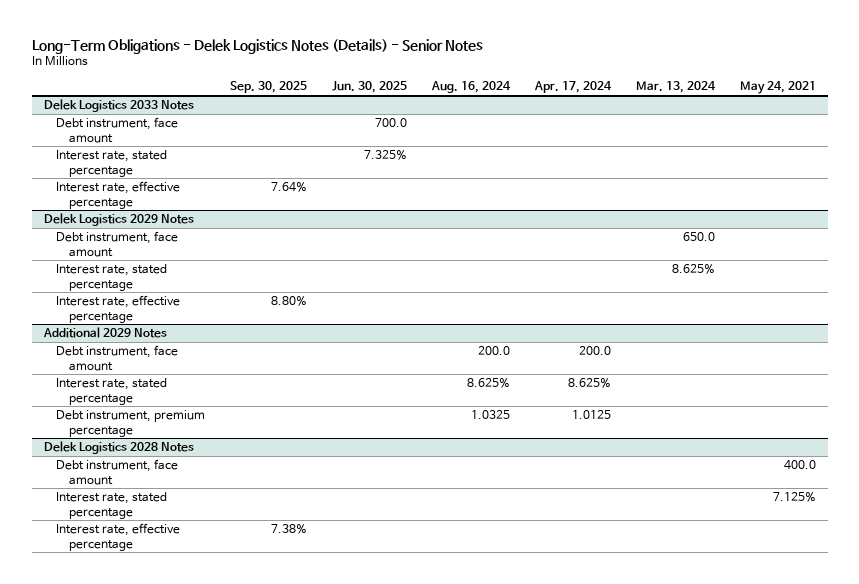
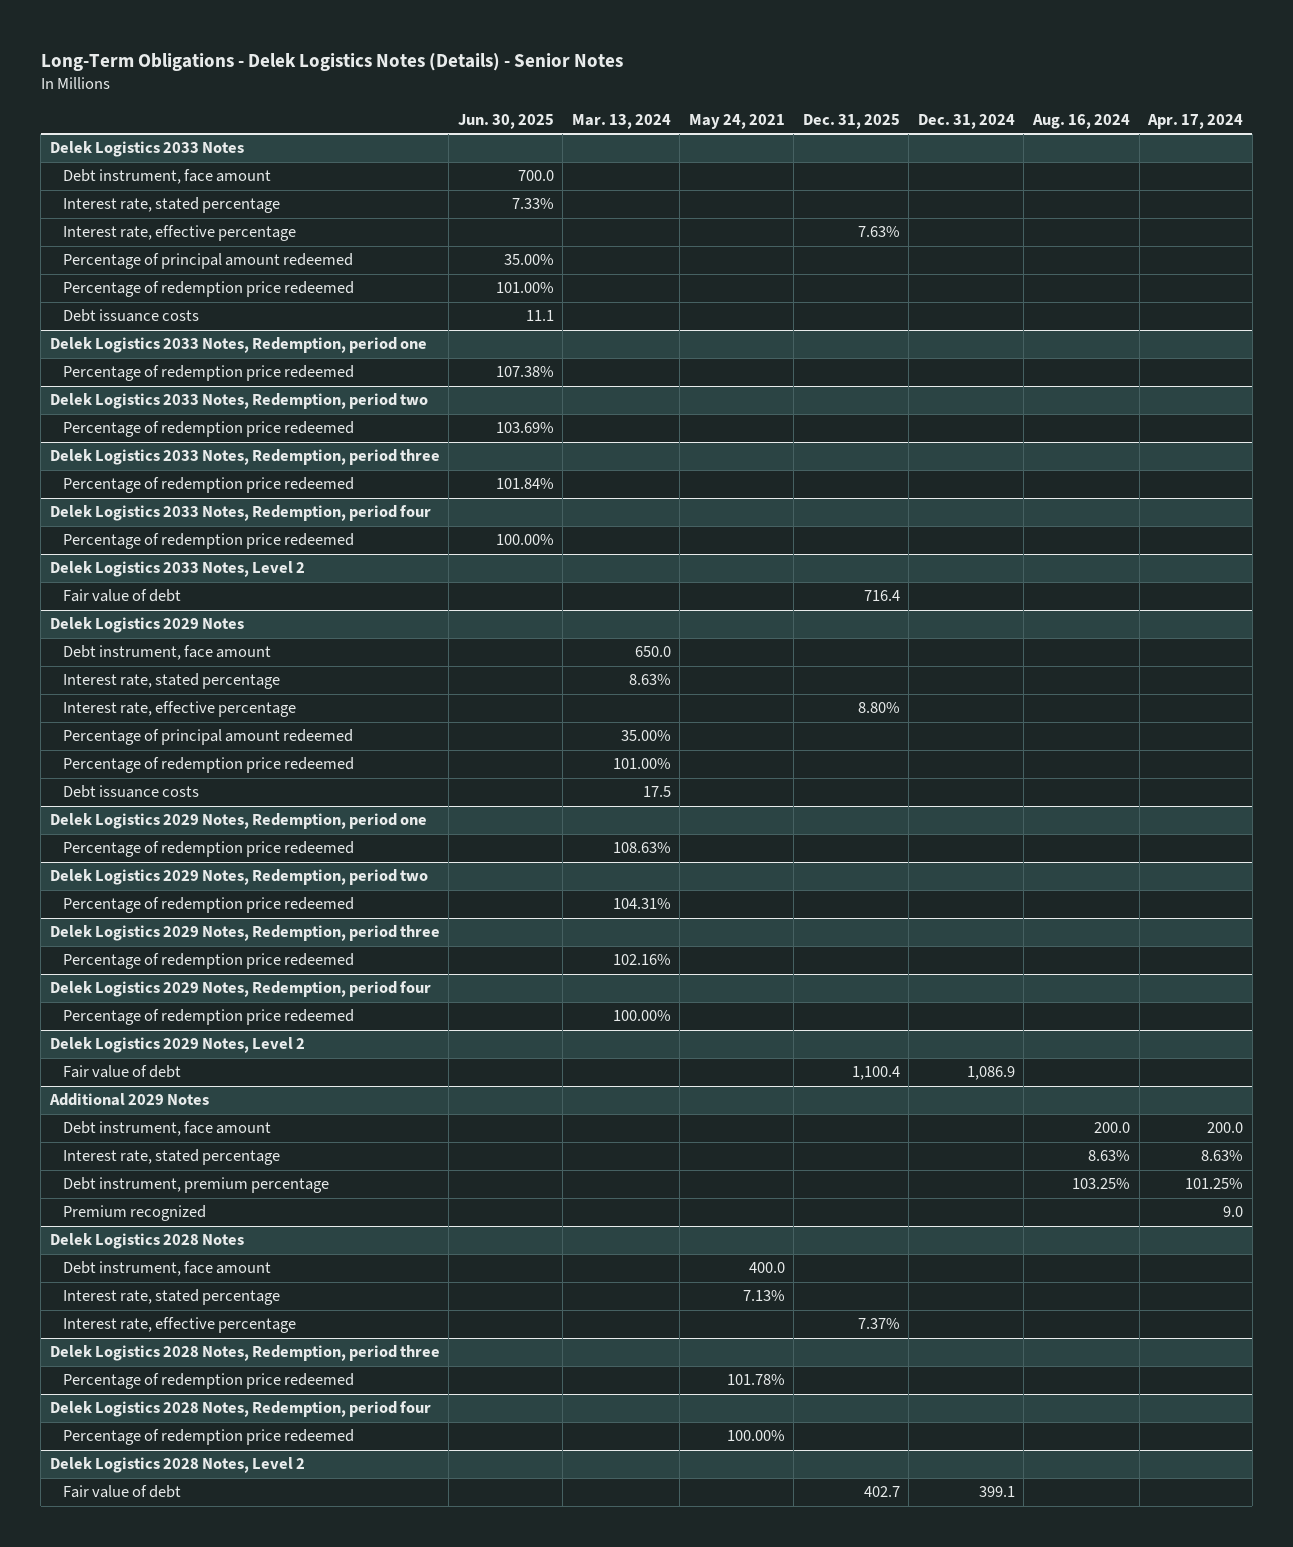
[230,81,308,94] Sep. 30, 2025 -> none
none -> [802,114,900,130] Dec. 31, 2025
none -> [917,114,1015,130] Dec. 31, 2024
[364,150,408,161] 7.325% -> [511,198,554,210] 7.33%
none -> [62,253,353,270] Percentage of principal amount redeemed
none -> [62,281,354,298] Percentage of redemption price redeemed
none -> [62,309,199,323] Debt issuance costs
none -> [49,337,427,354] Delek Logistics 2033 Notes, Redemption, period one
none -> [62,365,354,382] Percentage of redemption price redeemed
none -> [49,393,428,410] Delek Logistics 2033 Notes, Redemption, period two
none -> [62,421,354,438] Percentage of redemption price redeemed
none -> [49,449,440,466] Delek Logistics 2033 Notes, Redemption, period three
none -> [62,477,354,494] Percentage of redemption price redeemed
none -> [49,505,431,522] Delek Logistics 2033 Notes, Redemption, period four
none -> [62,533,354,550] Percentage of redemption price redeemed
none -> [49,561,305,578] Delek Logistics 2033 Notes, Level 2
none -> [62,589,181,603] Fair value of debt
[671,264,715,275] 8.625% -> [628,674,671,686] 8.63%
none -> [62,729,353,746] Percentage of principal amount redeemed
none -> [62,757,354,774] Percentage of redemption price redeemed
none -> [62,785,199,799] Debt issuance costs
none -> [49,813,427,830] Delek Logistics 2029 Notes, Redemption, period one
none -> [62,841,354,858] Percentage of redemption price redeemed
none -> [49,869,428,886] Delek Logistics 2029 Notes, Redemption, period two
none -> [62,897,354,914] Percentage of redemption price redeemed
none -> [49,925,440,942] Delek Logistics 2029 Notes, Redemption, period three
none -> [62,953,354,970] Percentage of redemption price redeemed
none -> [49,981,431,998] Delek Logistics 2029 Notes, Redemption, period four
none -> [62,1009,354,1026] Percentage of redemption price redeemed
none -> [49,1037,305,1054] Delek Logistics 2029 Notes, Level 2
none -> [62,1065,181,1079] Fair value of debt
[466,378,510,389] 8.625% -> [1087,1150,1130,1162] 8.63%
[567,378,611,389] 8.625% -> [1201,1150,1244,1162] 8.63%
[470,410,510,420] 1.0325 -> [1071,1178,1130,1190] 103.25%
[571,410,611,420] 1.0125 -> [1185,1178,1244,1190] 101.25%
none -> [62,1205,206,1222] Premium recognized
[772,492,816,503] 7.125% -> [742,1290,785,1302] 7.13%
none -> [49,1345,440,1362] Delek Logistics 2028 Notes, Redemption, period three
none -> [62,1373,354,1390] Percentage of redemption price redeemed
none -> [49,1401,431,1418] Delek Logistics 2028 Notes, Redemption, period four
none -> [62,1429,354,1446] Percentage of redemption price redeemed
none -> [49,1457,305,1474] Delek Logistics 2028 Notes, Level 2
none -> [62,1485,181,1499] Fair value of debt

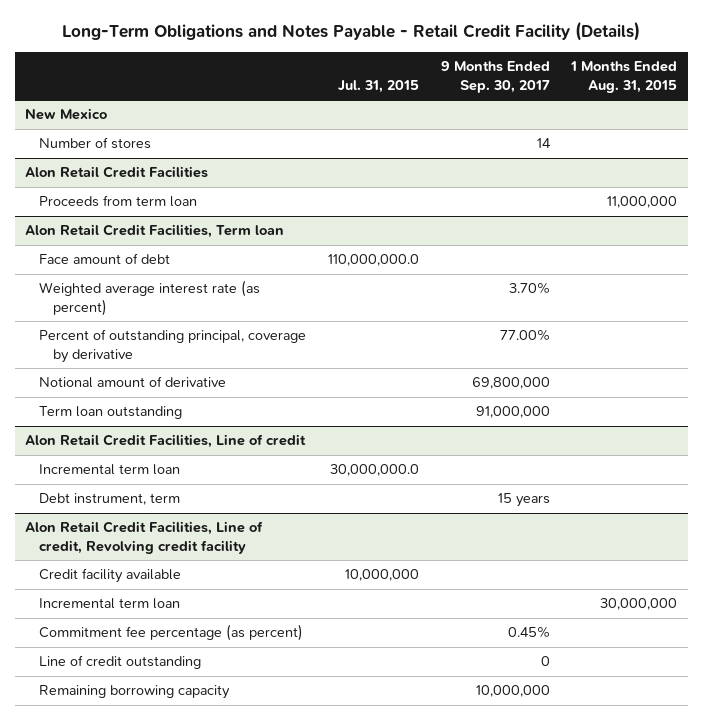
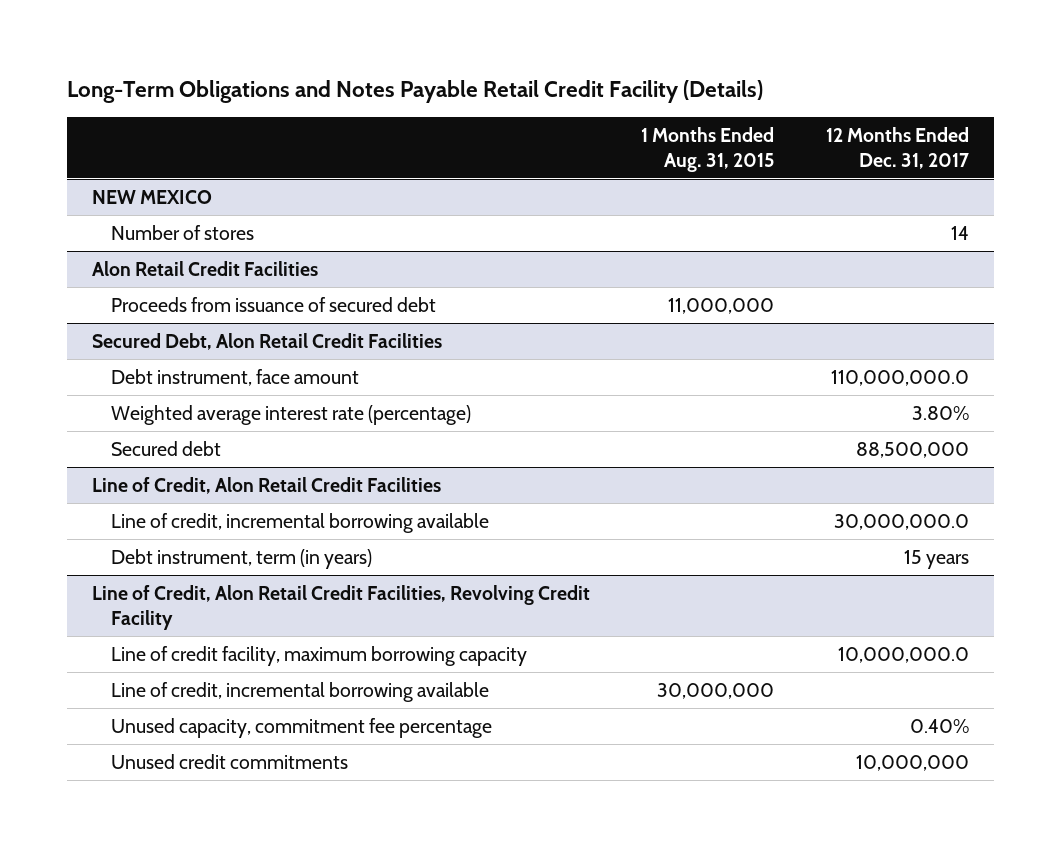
[62,21,641,42] Long-Term Obligations and Notes Payable - Retail Credit Facility (Details) -> [66,80,763,104] Long-Term Obligations and Notes Payable Retail Credit Facility (Details)
[337,79,419,93] Jul. 31, 2015 -> none
[440,61,550,93] 9 Months Ended Sep. 30, 2017 -> none
none -> [825,126,969,170] 12 Months Ended Dec. 31, 2017
[25,108,108,121] New Mexico -> [92,189,213,204] NEW MEXICO
[39,329,307,363] Percent of outstanding principal, coverage by derivative -> none
[39,376,227,389] Notional amount of derivative -> none
[39,655,202,670] Line of credit outstanding -> none
[39,195,198,208] Proceeds from term loan -> [111,296,437,312] Proceeds from issuance of secured debt
[25,224,285,239] Alon Retail Credit Facilities, Term loan -> [92,332,443,350] Secured Debt, Alon Retail Credit Facilities
[39,253,171,265] Face amount of debt -> [111,368,360,386] Debt instrument, face amount
[39,280,261,316] Weighted average interest rate (as percent) -> [111,404,472,425] Weighted average interest rate (percentage)
[39,406,183,420] Term loan outstanding -> [111,440,222,456] Secured debt
[25,434,307,449] Alon Retail Credit Facilities, Line of credit -> [92,476,442,494] Line of Credit, Alon Retail Credit Facilities
[39,464,181,476] Incremental term loan -> [111,512,490,533] Line of credit, incremental borrowing available
[39,493,181,506] Debt instrument, term -> [111,548,373,569] Debt instrument, term (in years)
[25,521,264,554] Alon Retail Credit Facilities, Line of credit, Revolving credit facility -> [92,584,591,631] Line of Credit, Alon Retail Credit Facilities, Revolving Credit Facility
[39,568,182,584] Credit facility available -> [111,645,528,666] Line of credit facility, maximum borrowing capacity
[39,598,181,610] Incremental term loan -> [111,681,490,702] Line of credit, incremental borrowing available
[39,624,304,642] Commitment fee percentage (as percent) -> [111,717,493,738] Unused capacity, commitment fee percentage
[39,685,231,700] Remaining borrowing capacity -> [111,753,349,769] Unused credit commitments

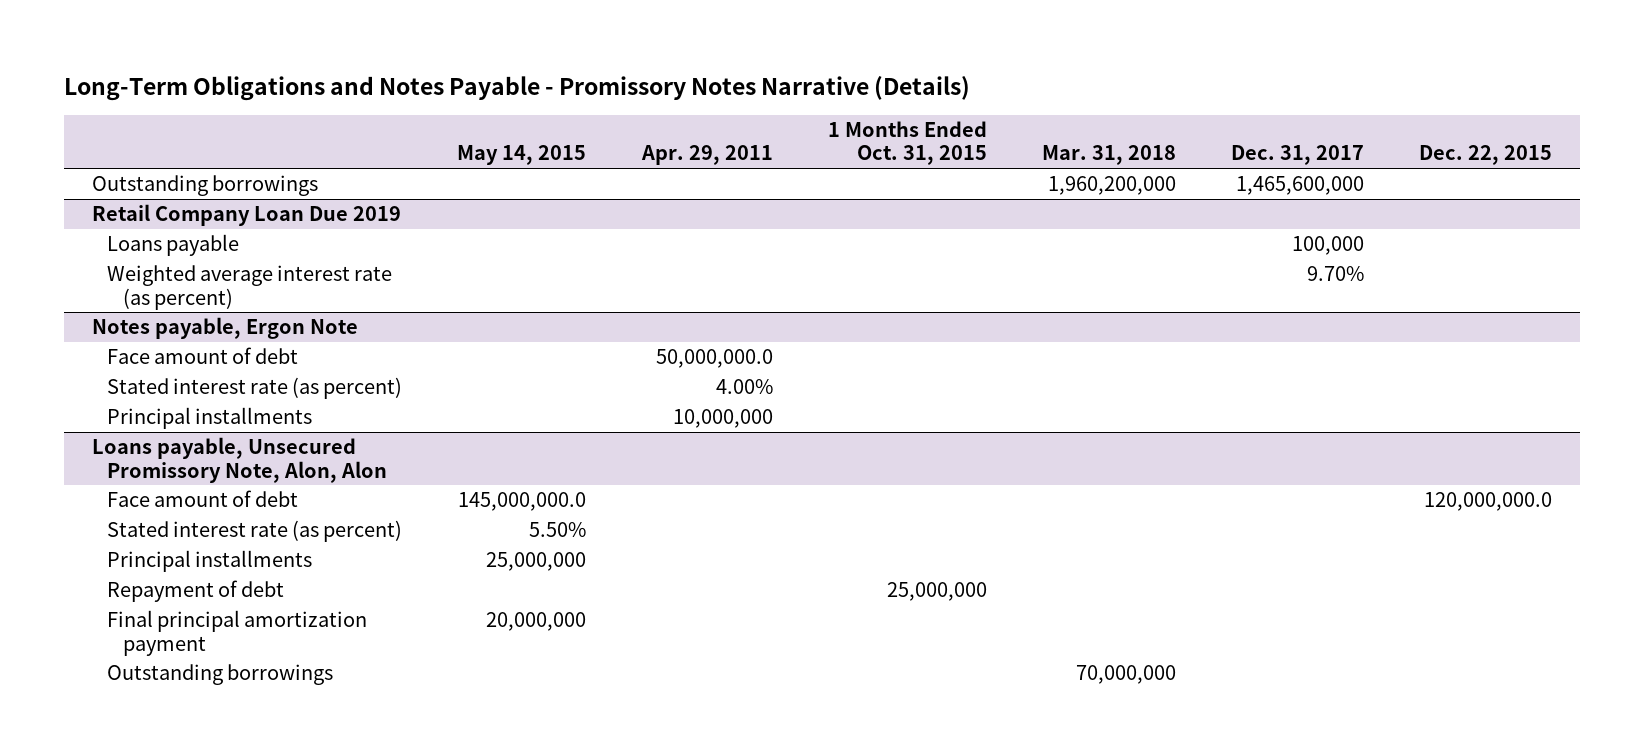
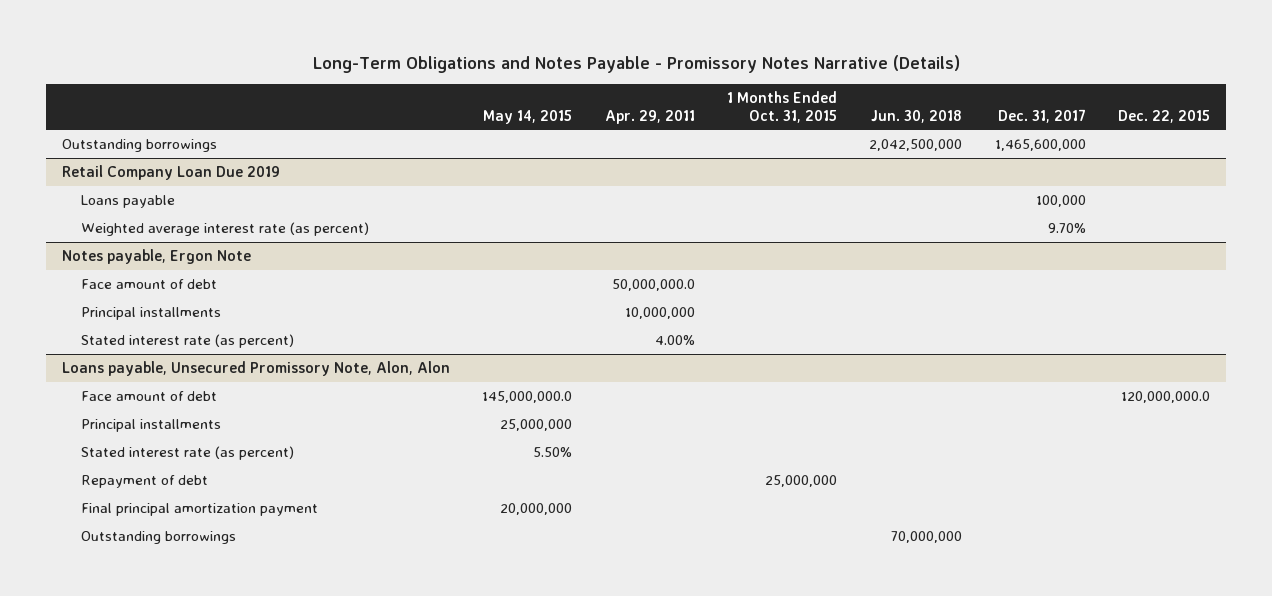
[1041,145,1176,166] Mar. 31, 2018 -> none
none -> [871,109,963,123] Jun. 30, 2018
[107,377,403,400] Stated interest rate (as percent) -> [80,333,294,348] Stated interest rate (as percent)
[107,520,403,543] Stated interest rate (as percent) -> [80,445,294,460] Stated interest rate (as percent)

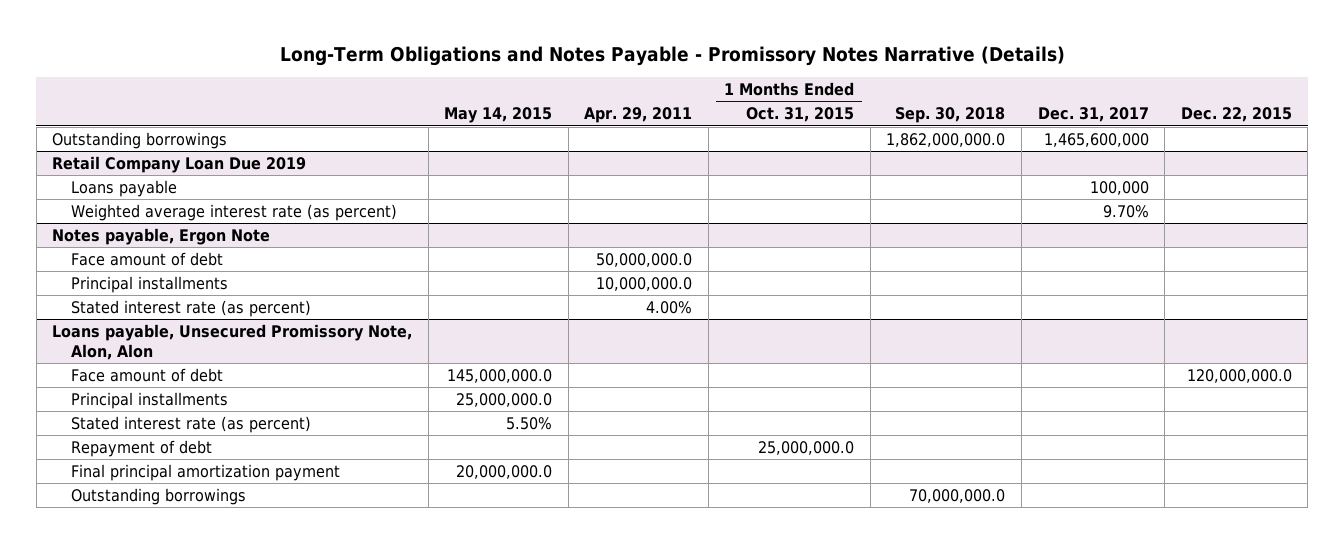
[871,109,963,123] Jun. 30, 2018 -> none
none -> [895,107,1006,124] Sep. 30, 2018
[624,306,695,319] 10,000,000 -> [596,276,693,291] 10,000,000.0
[500,418,573,431] 25,000,000 -> [456,392,553,407] 25,000,000.0
[764,474,837,487] 25,000,000 -> [758,440,855,455] 25,000,000.0
[500,502,573,515] 20,000,000 -> [456,464,553,479] 20,000,000.0

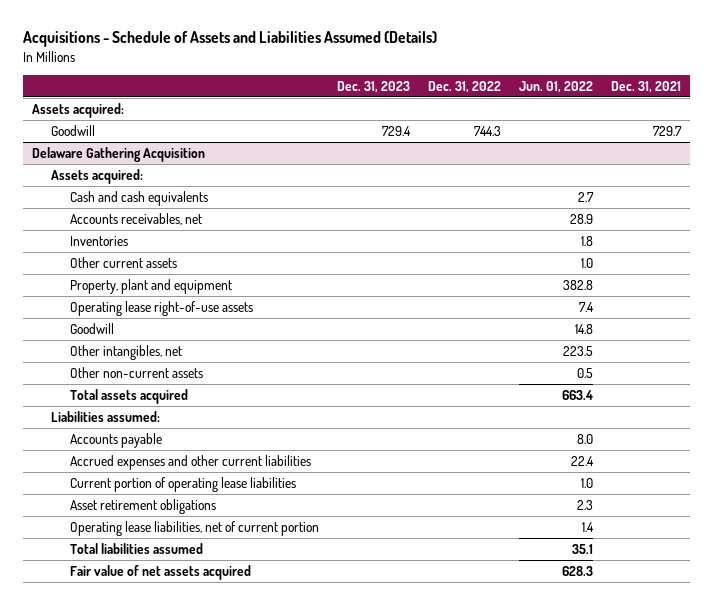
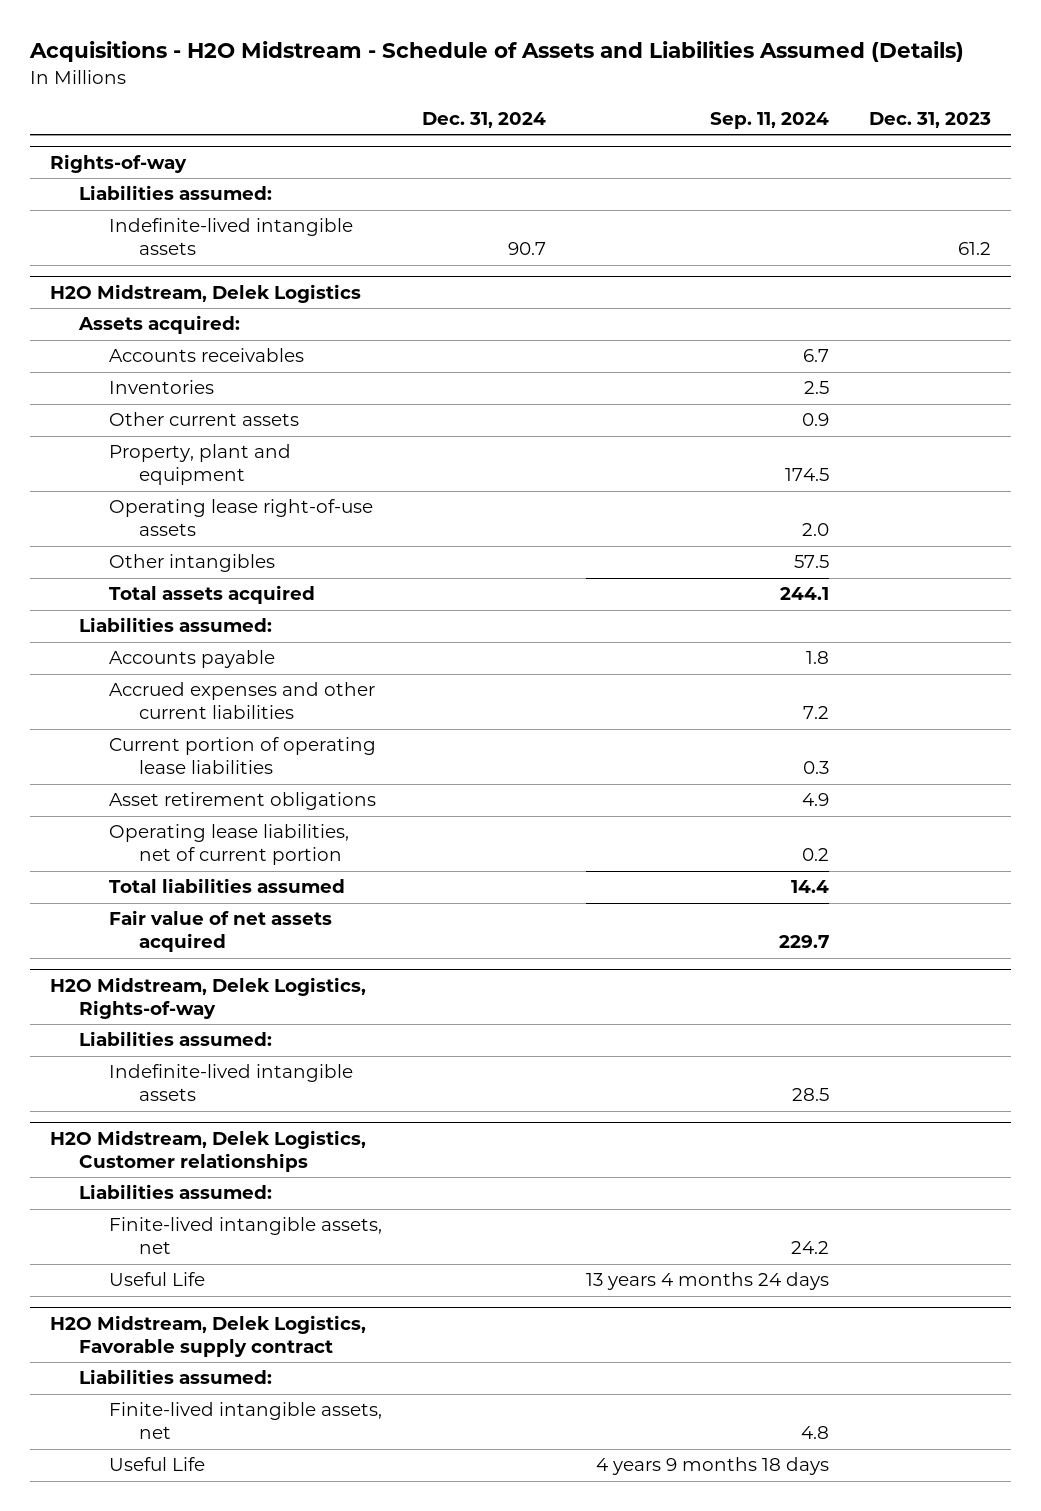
[22,31,437,48] Acquisitions - Schedule of Assets and Liabilities Assumed (Details) -> [28,41,964,63] Acquisitions - H2O Midstream - Schedule of Assets and Liabilities Assumed (Details)
[427,80,501,93] Dec. 31, 2022 -> none
[518,80,593,93] Jun. 01, 2022 -> none
[610,80,681,93] Dec. 31, 2021 -> none
none -> [421,111,546,128] Dec. 31, 2024
none -> [709,111,829,129] Sep. 11, 2024
[31,102,124,118] Assets acquired: -> none
[50,124,95,136] Goodwill -> none
[31,146,205,162] Delaware Gathering Acquisition -> none
[50,168,143,184] Assets acquired: -> none
[69,190,208,206] Cash and cash equivalents -> none
[69,212,202,225] Accounts receivables, net -> none
[69,235,128,246] Inventories -> none
[69,256,177,268] Other current assets -> none
[69,278,232,294] Property, plant and equipment -> none
[69,300,253,316] Operating lease right-of-use assets -> none
[69,322,114,334] Goodwill -> none
[69,344,182,360] Other intangibles, net -> none
[69,366,203,378] Other non-current assets -> none
[69,388,188,404] Total assets acquired -> none
[50,410,160,422] Liabilities assumed: -> none
[69,432,162,448] Accounts payable -> none
[69,454,311,470] Accrued expenses and other current liabilities -> none
[69,476,296,492] Current portion of operating lease liabilities -> none
[69,498,216,514] Asset retirement obligations -> none
[69,520,319,536] Operating lease liabilities, net of current portion -> none
[69,542,203,554] Total liabilities assumed -> none
[69,564,251,580] Fair value of net assets acquired -> none
none -> [49,153,187,173] Rights-of-way
none -> [79,185,273,201] Liabilities assumed:
none -> [108,218,353,256] Indefinite-lived intangible assets
none -> [49,283,361,303] H2O Midstream, Delek Logistics
none -> [78,315,241,335] Assets acquired:
none -> [108,348,304,363] Accounts receivables
none -> [108,380,214,395] Inventories
none -> [108,412,299,427] Other current assets
none -> [108,444,291,486] Property, plant and equipment
none -> [108,499,373,537] Operating lease right-of-use assets
none -> [108,554,275,573] Other intangibles
none -> [108,585,315,605] Total assets acquired
none -> [79,617,273,633] Liabilities assumed:
none -> [108,650,275,669] Accounts payable
none -> [108,682,375,720] Accrued expenses and other current liabilities
none -> [108,737,376,775] Current portion of operating lease liabilities
none -> [108,792,376,811] Asset retirement obligations
none -> [108,824,349,866] Operating lease liabilities, net of current portion
none -> [108,878,345,894] Total liabilities assumed
none -> [108,910,332,953] Fair value of net assets acquired
none -> [49,976,366,1019] H2O Midstream, Delek Logistics, Rights-of-way
none -> [79,1031,273,1047] Liabilities assumed:
none -> [108,1064,353,1102] Indefinite-lived intangible assets
none -> [49,1129,366,1172] H2O Midstream, Delek Logistics, Customer relationships
none -> [79,1184,273,1200] Liabilities assumed:
none -> [108,1217,382,1255] Finite-lived intangible assets, net
none -> [108,1272,205,1287] Useful Life
none -> [49,1314,366,1357] H2O Midstream, Delek Logistics, Favorable supply contract
none -> [79,1369,273,1385] Liabilities assumed:
none -> [108,1402,382,1440] Finite-lived intangible assets, net
none -> [108,1457,205,1472] Useful Life

